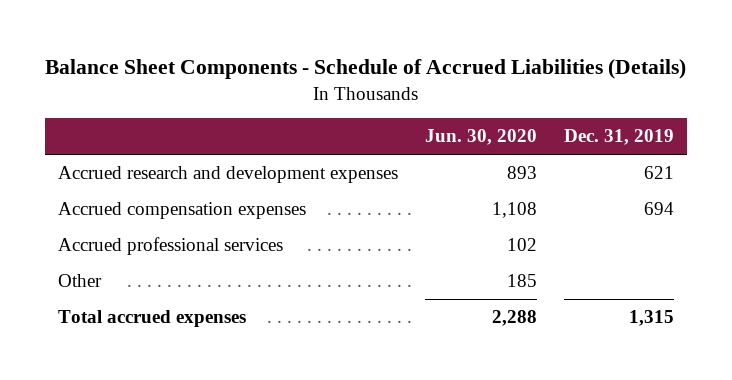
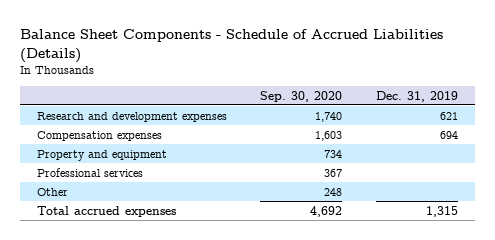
[425,129,538,146] Jun. 30, 2020 -> none
none -> [260,90,343,102] Sep. 30, 2020
[58,165,399,183] Accrued research and development expenses -> [36,111,227,122] Research and development expenses
[58,201,307,219] Accrued compensation expenses -> [36,130,162,141] Compensation expenses
none -> [36,149,167,161] Property and equipment
[58,236,284,255] Accrued professional services -> [36,167,143,177] Professional services

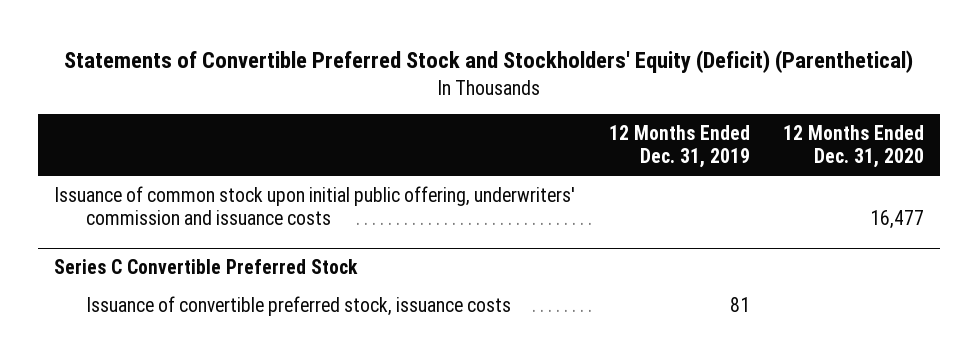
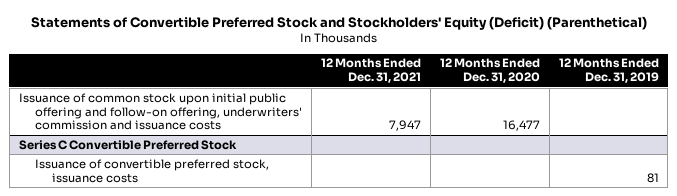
none -> [321,58,422,84] 12 Months Ended Dec. 31, 2021
[54,185,576,226] Issuance of common stock upon initial public offering, underwriters' commission and issuance costs -> [18,92,303,131] Issuance of common stock upon initial public offering and follow-on offering, underwriters' commission and issuance costs

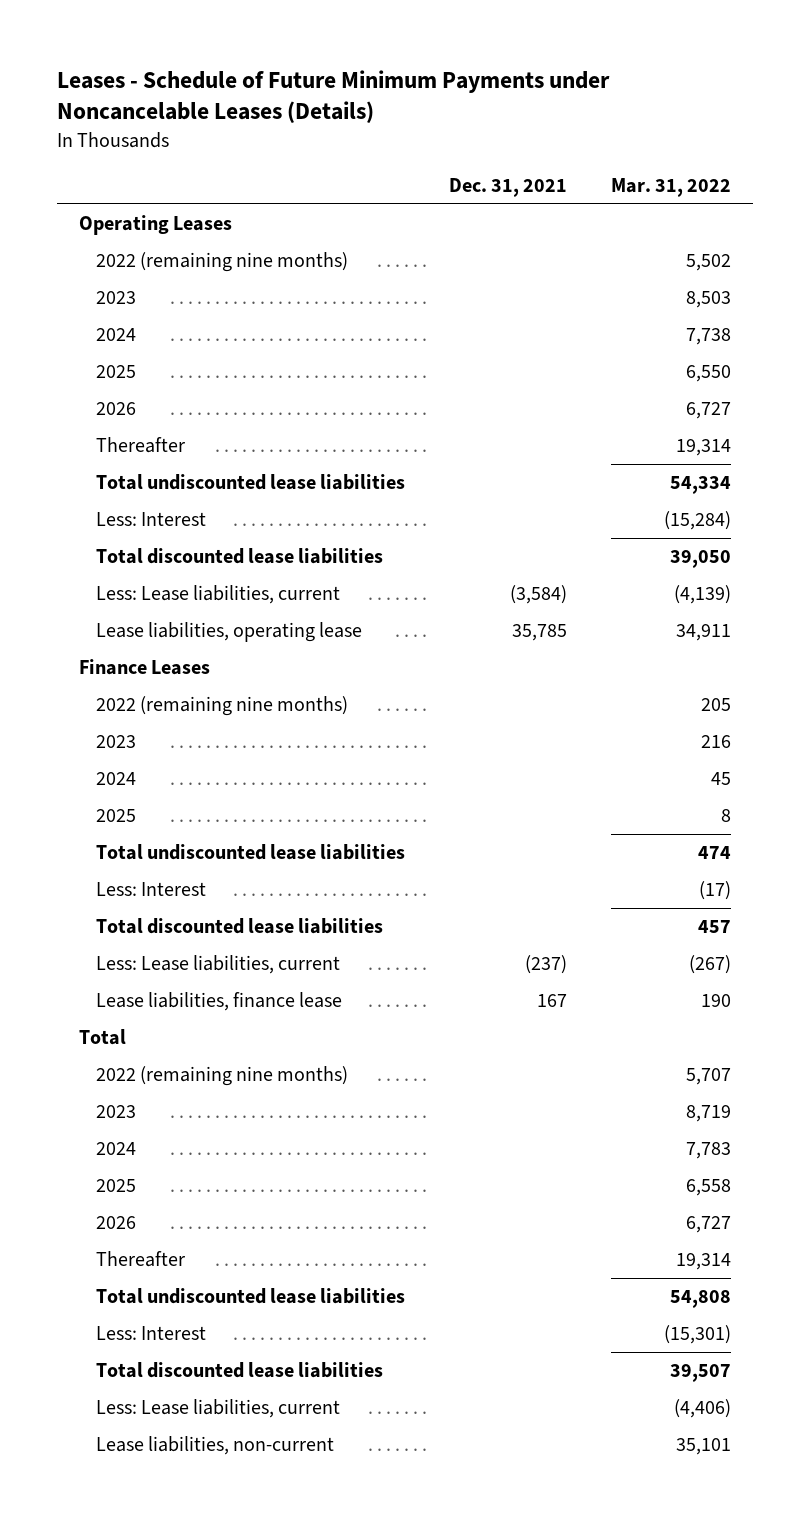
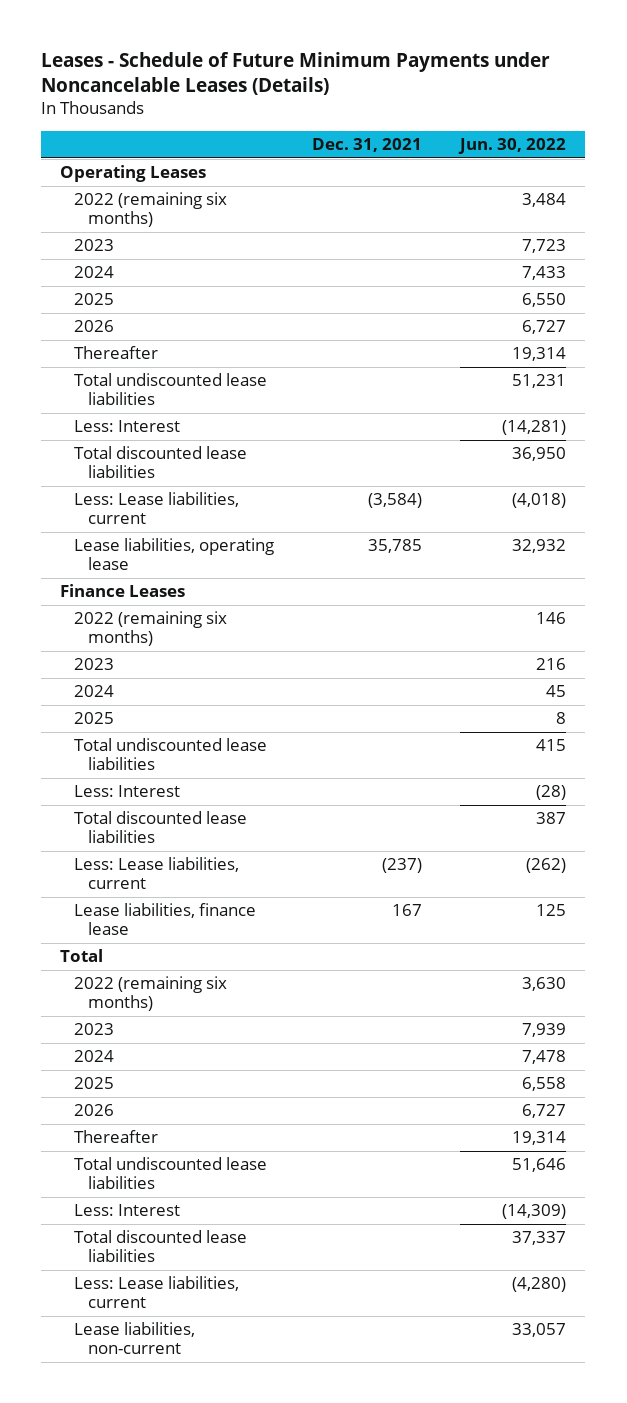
[611,178,732,198] Mar. 31, 2022 -> none
none -> [458,138,567,155] Jun. 30, 2022
[96,252,349,273] 2022 (remaining nine months) -> [74,192,228,228] 2022 (remaining six months)
[96,696,349,717] 2022 (remaining nine months) -> [74,611,228,647] 2022 (remaining six months)
[96,1066,349,1087] 2022 (remaining nine months) -> [74,976,228,1012] 2022 (remaining six months)

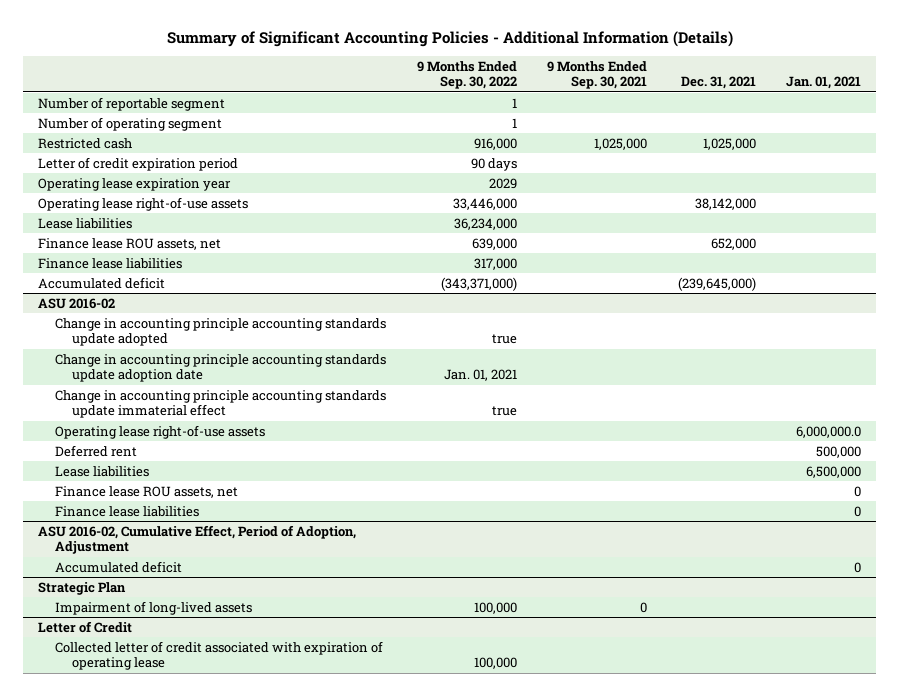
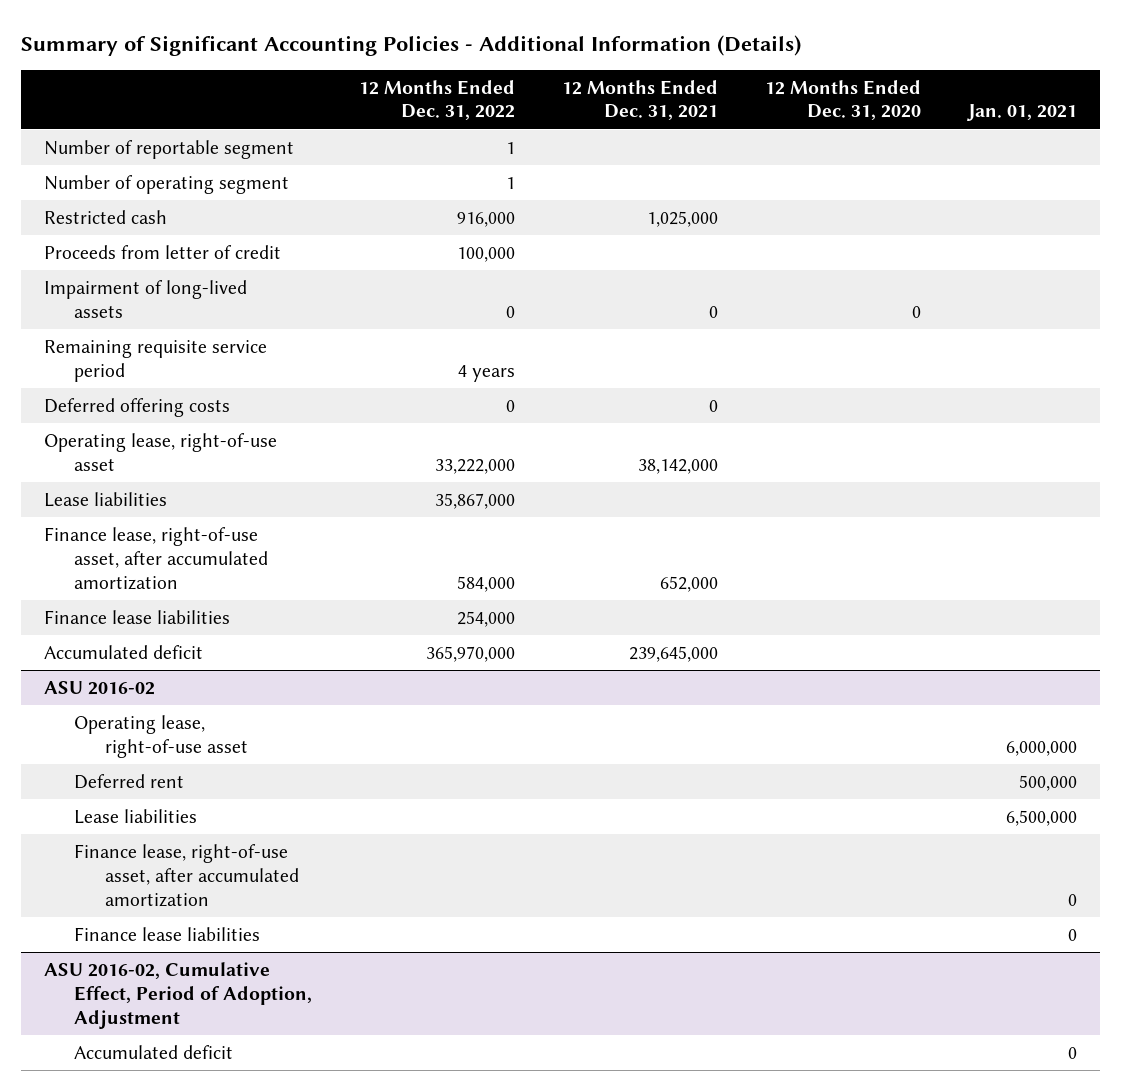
[416,60,517,90] 9 Months Ended Sep. 30, 2022 -> none
[547,60,648,90] 9 Months Ended Sep. 30, 2021 -> none
[680,76,756,90] Dec. 31, 2021 -> none
none -> [359,79,516,121] 12 Months Ended Dec. 31, 2022
none -> [562,79,719,121] 12 Months Ended Dec. 31, 2021
none -> [764,79,921,121] 12 Months Ended Dec. 31, 2020
[38,156,239,171] Letter of credit expiration period -> none
[38,177,232,191] Operating lease expiration year -> none
none -> [44,244,282,259] Proceeds from letter of credit
none -> [44,279,248,318] Impairment of long-lived assets
none -> [44,339,268,382] Remaining requisite service period
none -> [44,397,231,417] Deferred offering costs
[38,196,249,211] Operating lease right-of-use assets -> [44,432,278,471] Operating lease, right-of-use asset
[38,237,222,250] Finance lease ROU assets, net -> [44,526,269,590] Finance lease, right-of-use asset, after accumulated amortization
[55,317,387,347] Change in accounting principle accounting standards update adopted -> none
[55,353,387,383] Change in accounting principle accounting standards update adoption date -> none
[55,389,387,419] Change in accounting principle accounting standards update immaterial effect -> none
[55,424,266,439] Operating lease right-of-use assets -> [74,714,248,758] Operating lease, right-of-use asset
[796,425,862,438] 6,000,000.0 -> [1005,740,1077,756] 6,000,000
[55,485,239,498] Finance lease ROU assets, net -> [74,843,299,907] Finance lease, right-of-use asset, after accumulated amortization
[38,581,127,595] Strategic Plan -> none
[55,600,253,615] Impairment of long-lived assets -> none
[38,620,133,633] Letter of Credit -> none
[55,640,384,671] Collected letter of credit associated with expiration of operating lease -> none

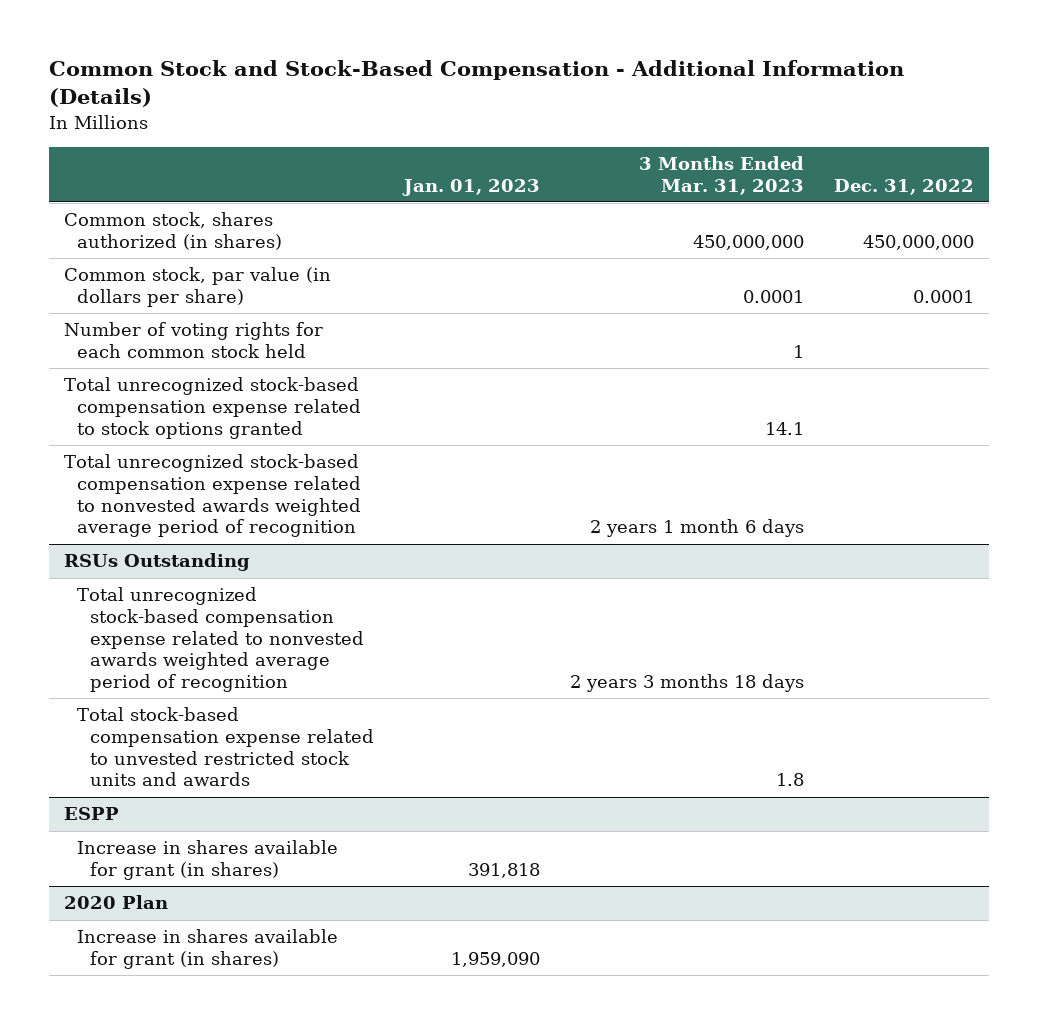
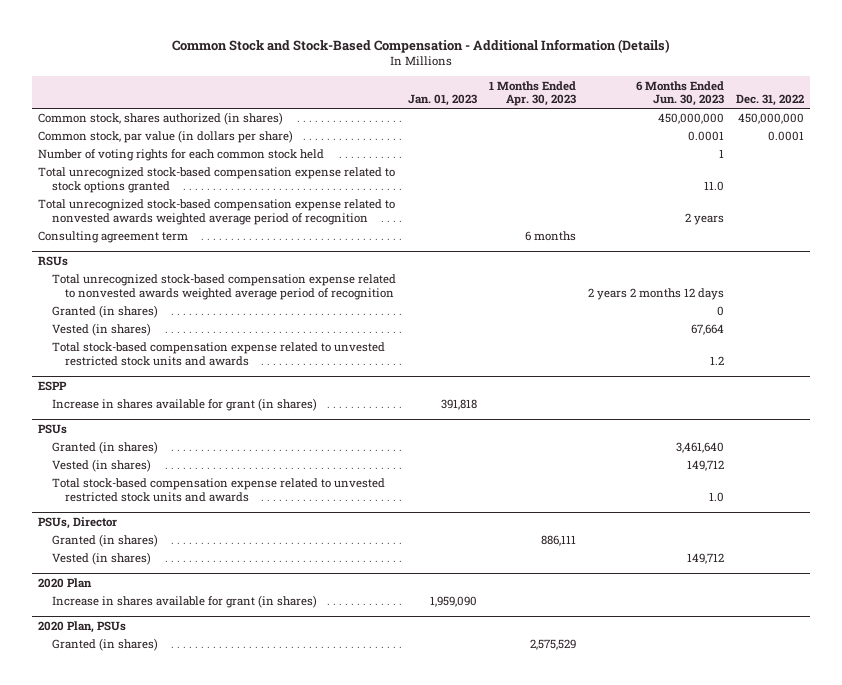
[638,155,804,195] 3 Months Ended Mar. 31, 2023 -> none
none -> [488,80,576,107] 1 Months Ended Apr. 30, 2023
none -> [635,80,724,107] 6 Months Ended Jun. 30, 2023
none -> [38,231,189,244] Consulting agreement term
[63,553,250,572] RSUs Outstanding -> [38,255,69,266] RSUs
none -> [51,305,158,319] Granted (in shares)
none -> [51,323,151,337] Vested (in shares)
none -> [38,423,68,434] PSUs
none -> [51,441,158,455] Granted (in shares)
none -> [51,459,151,473] Vested (in shares)
none -> [51,478,385,502] Total stock-based compensation expense related to unvested restricted stock units and awards
none -> [38,516,118,529] PSUs, Director
none -> [51,534,158,548] Granted (in shares)
none -> [51,552,151,566] Vested (in shares)
none -> [38,620,127,633] 2020 Plan, PSUs
none -> [51,638,158,652] Granted (in shares)

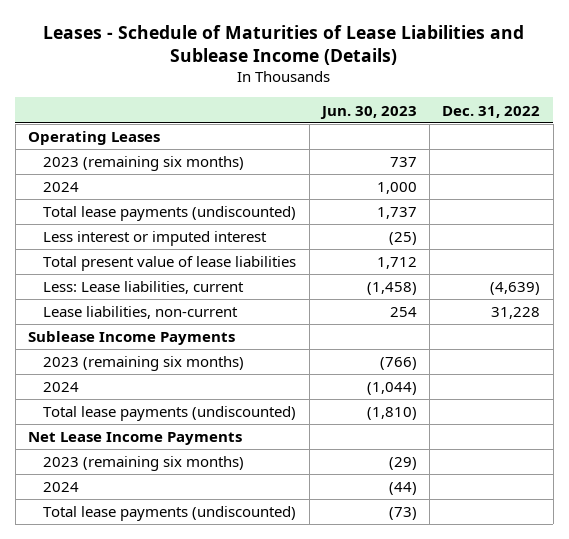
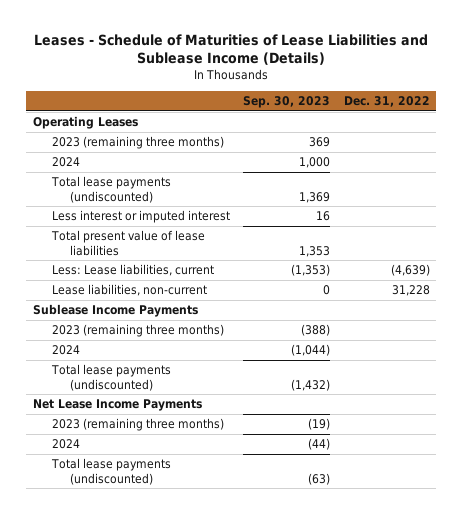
[319,105,417,119] Jun. 30, 2023 -> none
none -> [243,95,331,108] Sep. 30, 2023
[43,156,245,172] 2023 (remaining six months) -> [51,136,224,150] 2023 (remaining three months)
[43,356,245,372] 2023 (remaining six months) -> [51,324,224,338] 2023 (remaining three months)
[43,456,245,472] 2023 (remaining six months) -> [51,418,224,432] 2023 (remaining three months)

